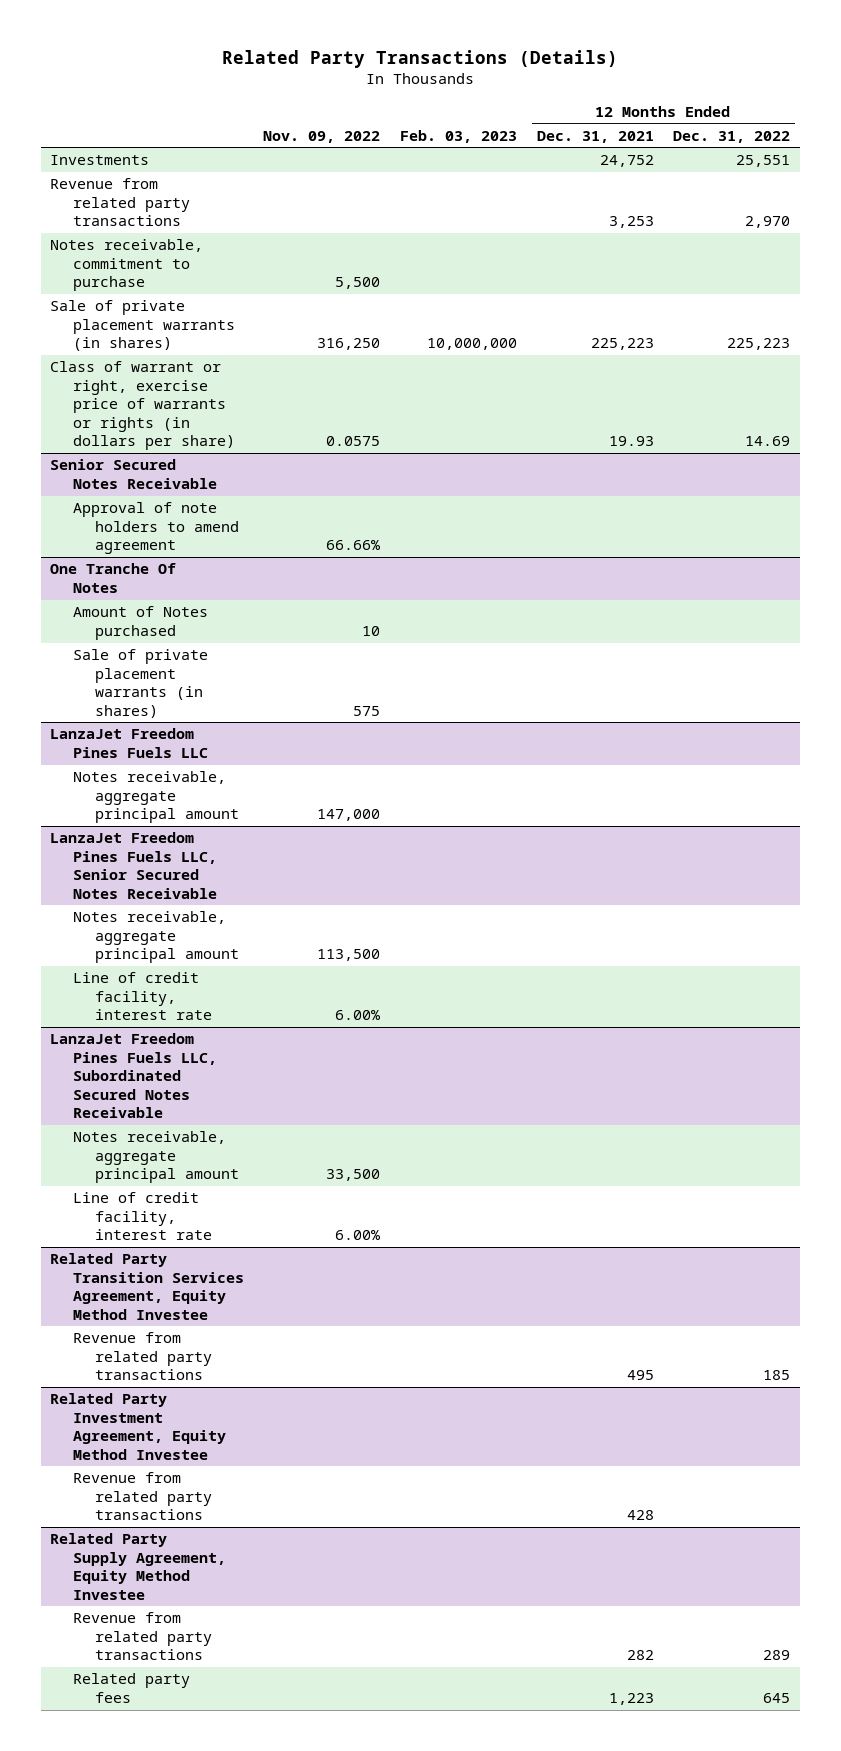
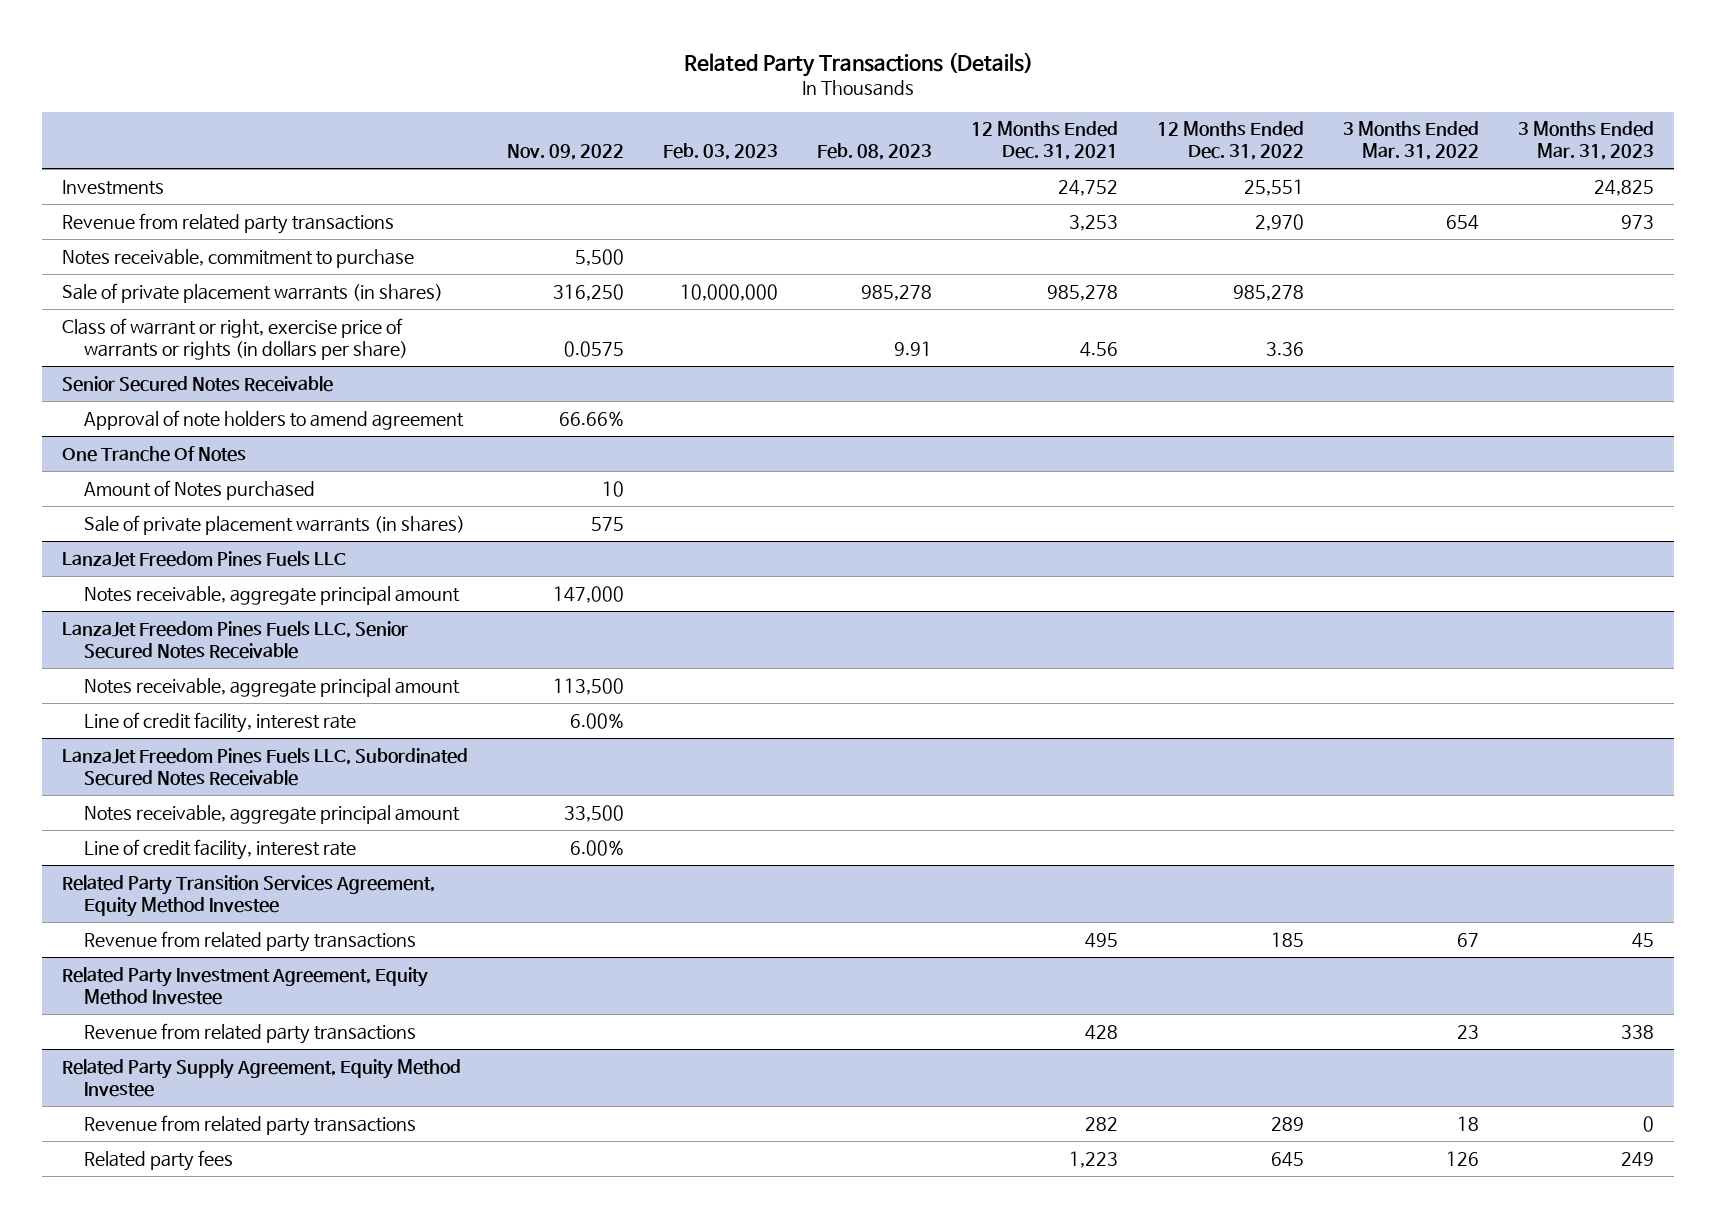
none -> [817,143,933,161] Feb. 08, 2023
none -> [1343,121,1480,161] 3 Months Ended Mar. 31, 2022
none -> [1518,121,1655,161] 3 Months Ended Mar. 31, 2023
[590,338,654,351] 225,223 -> [1047,284,1119,301] 985,278
[727,338,791,351] 225,223 -> [1233,284,1305,301] 985,278
[608,436,654,447] 19.93 -> [1080,341,1119,357] 4.56
[745,436,791,447] 14.69 -> [1266,341,1305,356] 3.36

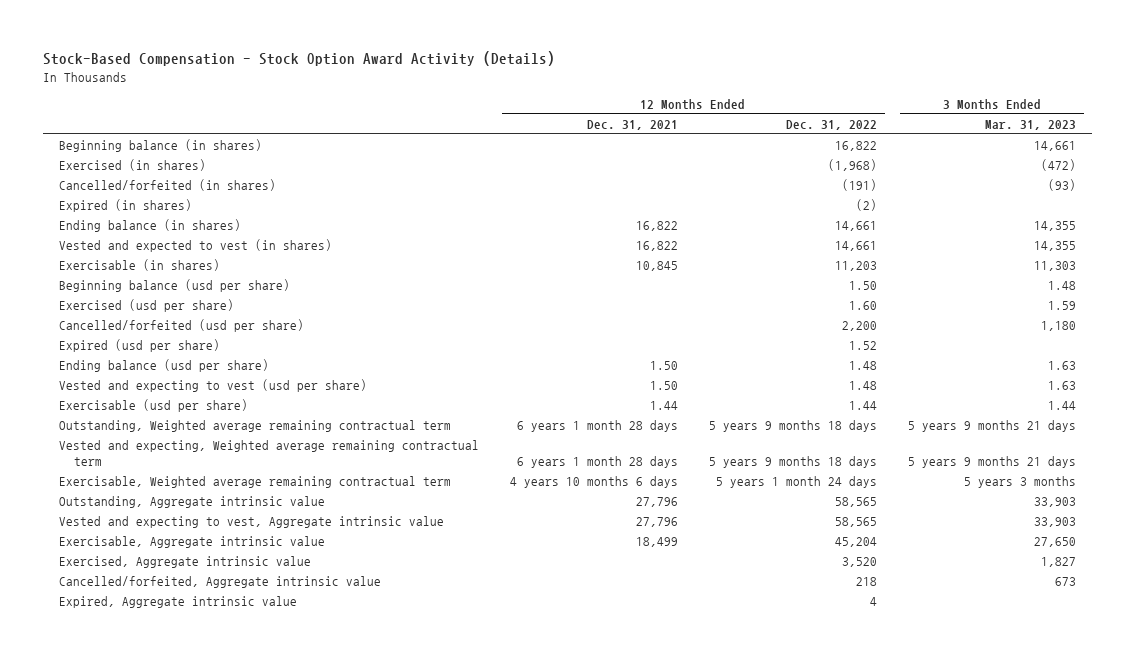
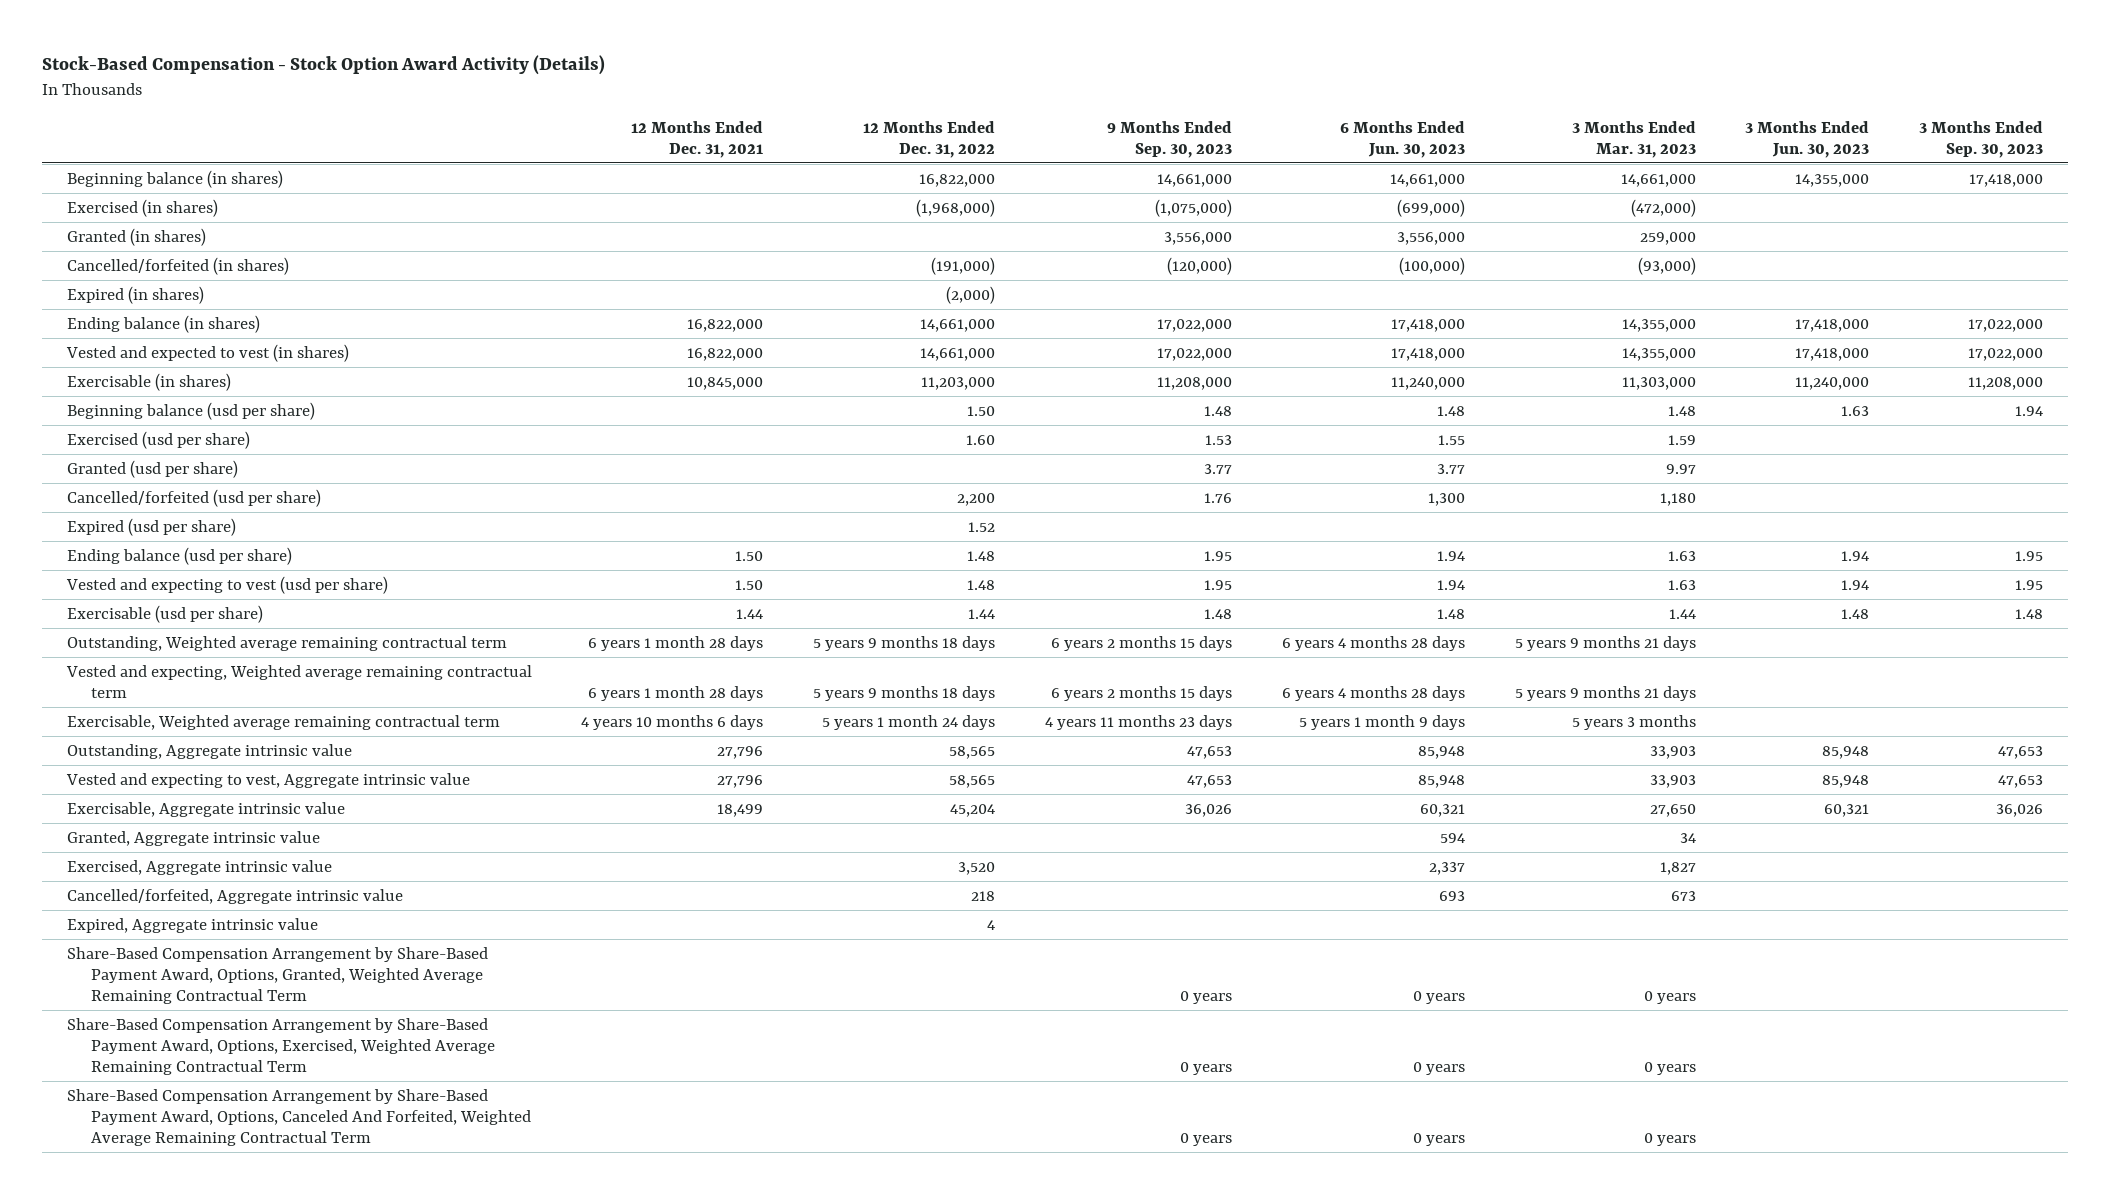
none -> [1106,120,1232,158] 9 Months Ended Sep. 30, 2023
none -> [1339,120,1465,158] 6 Months Ended Jun. 30, 2023
none -> [1745,120,1870,158] 3 Months Ended Jun. 30, 2023
none -> [1919,120,2044,158] 3 Months Ended Sep. 30, 2023
[834,141,877,152] 16,822 -> [919,173,996,187] 16,822,000
[1034,141,1077,152] 14,661 -> [1620,173,1696,187] 14,661,000
[827,159,877,172] (1,968) -> [916,198,996,217] (1,968,000)
[1041,159,1077,172] (472) -> [1630,198,1696,217] (472,000)
none -> [66,227,206,246] Granted (in shares)
[841,179,877,192] (191) -> [931,256,996,275] (191,000)
[1048,179,1077,192] (93) -> [1637,256,1696,275] (93,000)
[855,199,877,212] (2) -> [946,285,996,304] (2,000)
[635,221,678,232] 16,822 -> [687,318,764,332] 16,822,000
[834,221,877,232] 14,661 -> [920,318,996,332] 14,661,000
[1034,221,1077,232] 14,355 -> [1621,318,1696,332] 14,355,000
[635,241,678,252] 16,822 -> [687,347,764,361] 16,822,000
[834,241,877,252] 14,661 -> [920,347,996,361] 14,661,000
[1034,241,1077,252] 14,355 -> [1621,347,1696,361] 14,355,000
[635,261,678,272] 10,845 -> [687,376,764,390] 10,845,000
[834,261,877,272] 11,203 -> [921,376,996,390] 11,203,000
[1034,261,1077,272] 11,303 -> [1621,376,1696,390] 11,303,000
none -> [66,459,238,478] Granted (usd per share)
none -> [66,830,320,846] Granted, Aggregate intrinsic value
none -> [66,946,488,1004] Share-Based Compensation Arrangement by Share-Based Payment Award, Options, Granted, Weighted Average Remaining Contractual Term
none -> [66,1017,496,1075] Share-Based Compensation Arrangement by Share-Based Payment Award, Options, Exercised, Weighted Average Remaining Contractual Term
none -> [66,1088,532,1146] Share-Based Compensation Arrangement by Share-Based Payment Award, Options, Canceled And Forfeited, Weighted Average Remaining Contractual Term

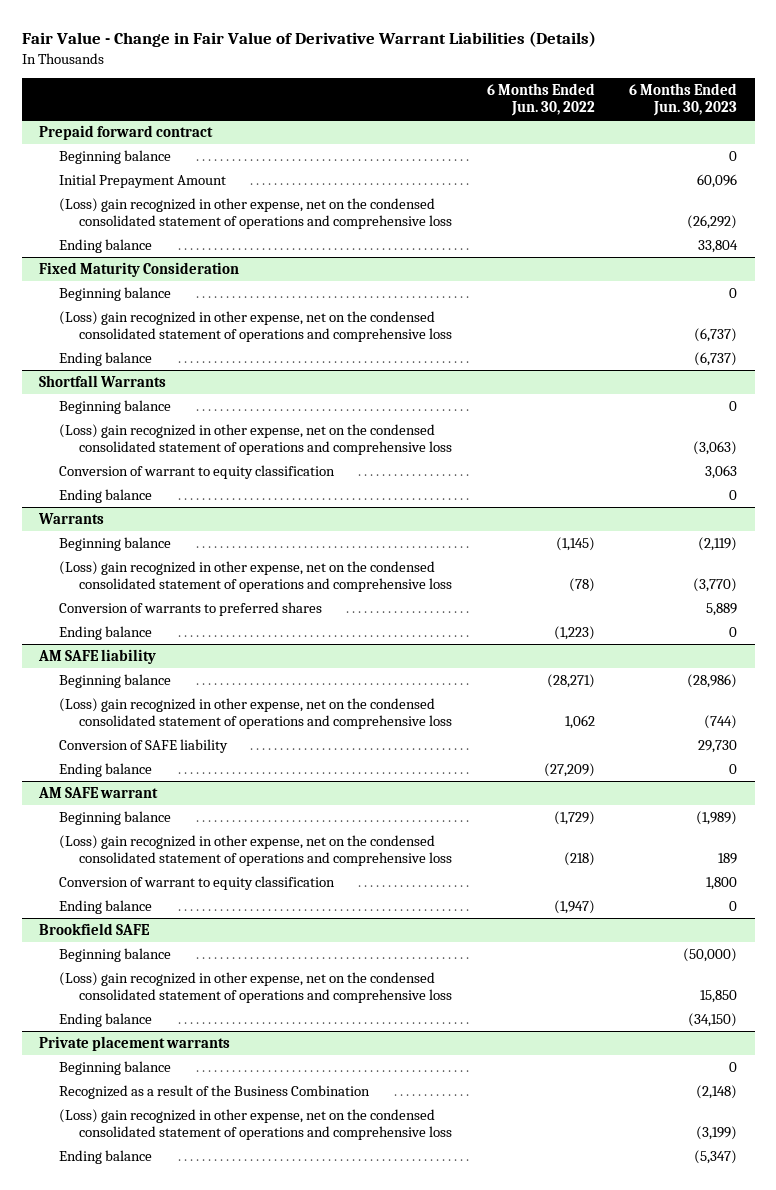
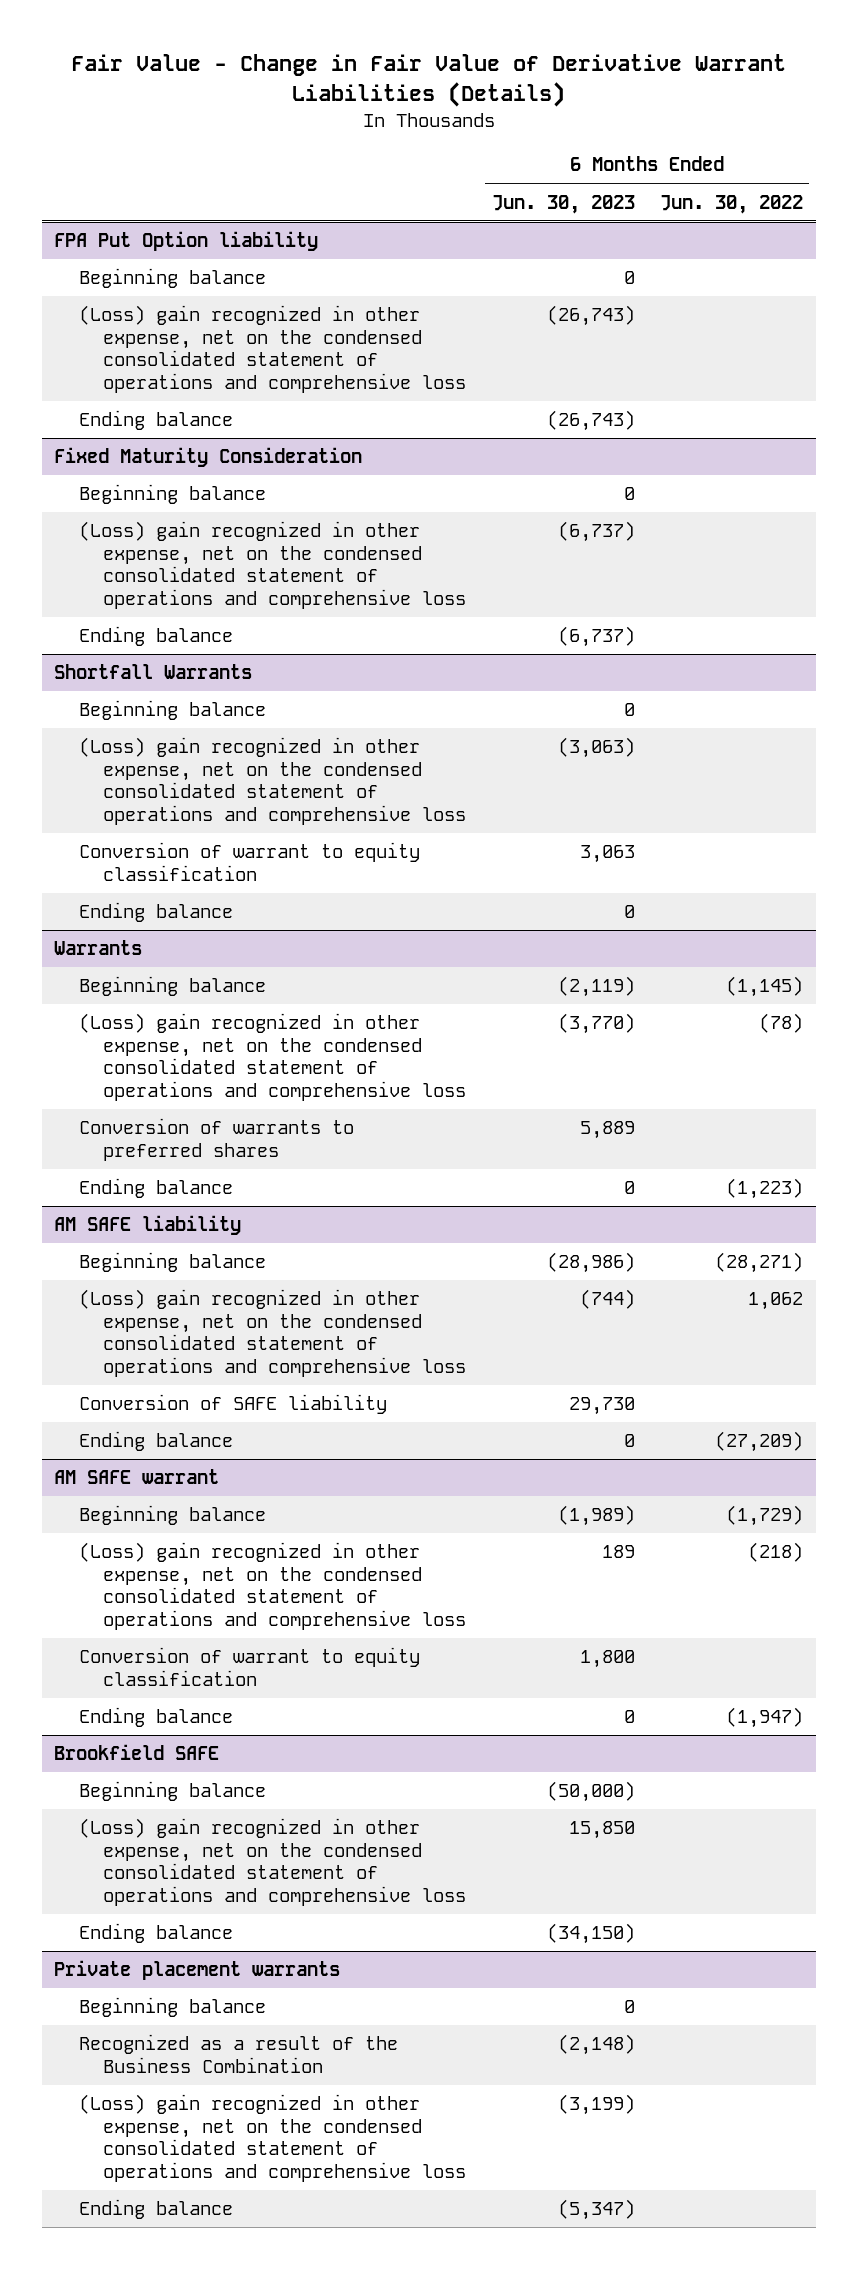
[38,124,213,140] Prepaid forward contract -> [54,231,319,252] FPA Put Option liability
[58,173,226,188] Initial Prepayment Amount -> none
[687,214,738,229] (26,292) -> [546,305,635,327] (26,743)
[698,239,739,253] 33,804 -> [546,410,635,432] (26,743)

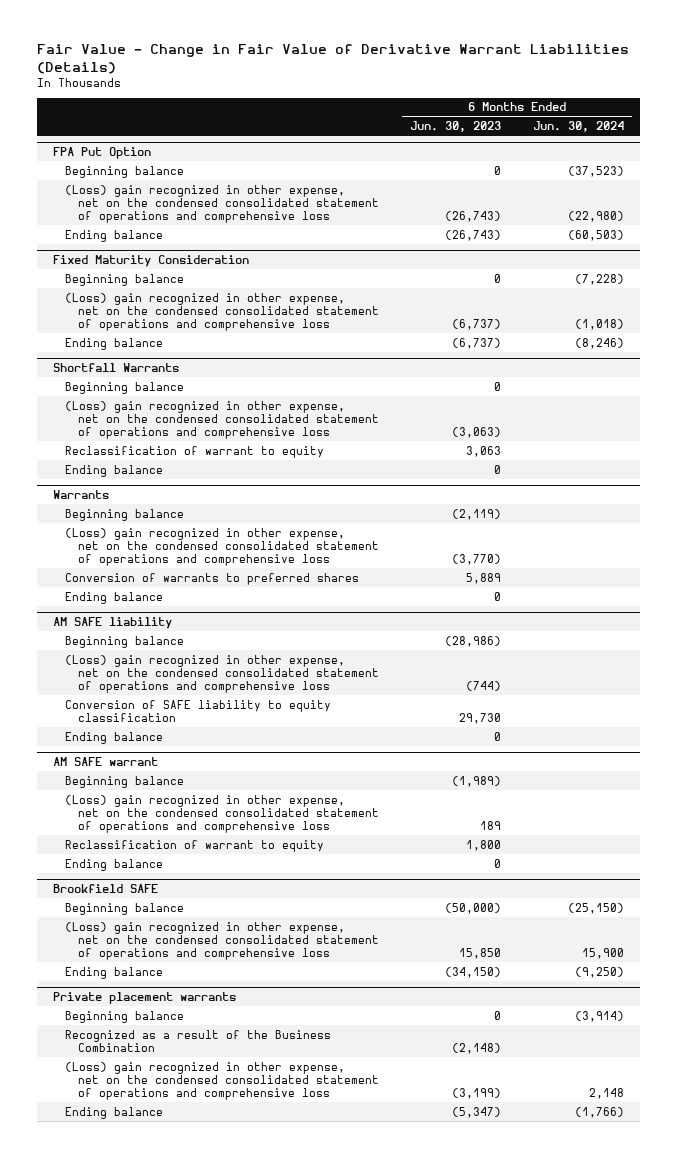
[659,194,803,214] Jun. 30, 2022 -> none
none -> [532,121,624,133] Jun. 30, 2024
[54,231,319,252] FPA Put Option liability -> [52,147,151,160] FPA Put Option
[78,842,420,881] Conversion of warrant to equity classification -> [65,445,325,458] Reclassification of warrant to equity
[78,1394,387,1415] Conversion of SAFE liability -> [65,699,332,722] Conversion of SAFE liability to equity classification
[78,1647,420,1686] Conversion of warrant to equity classification -> [65,839,325,852] Reclassification of warrant to equity

